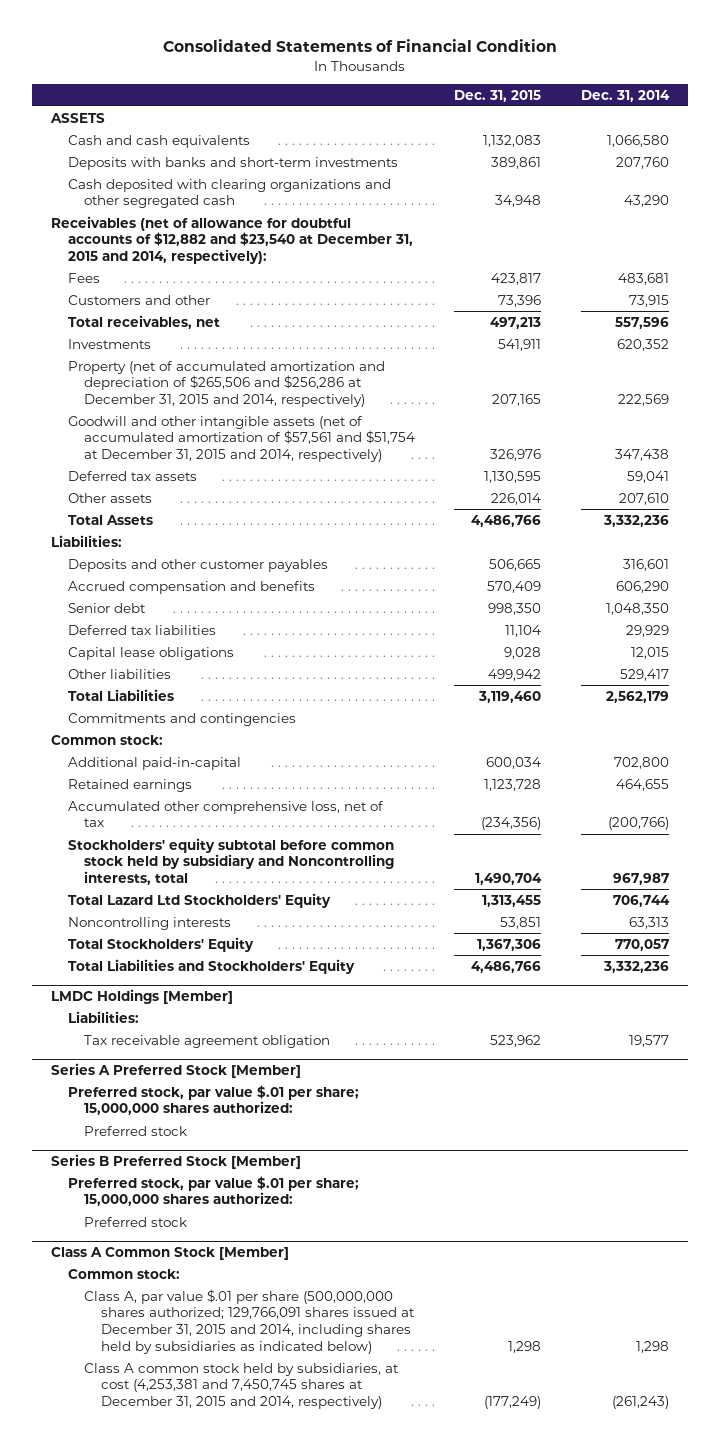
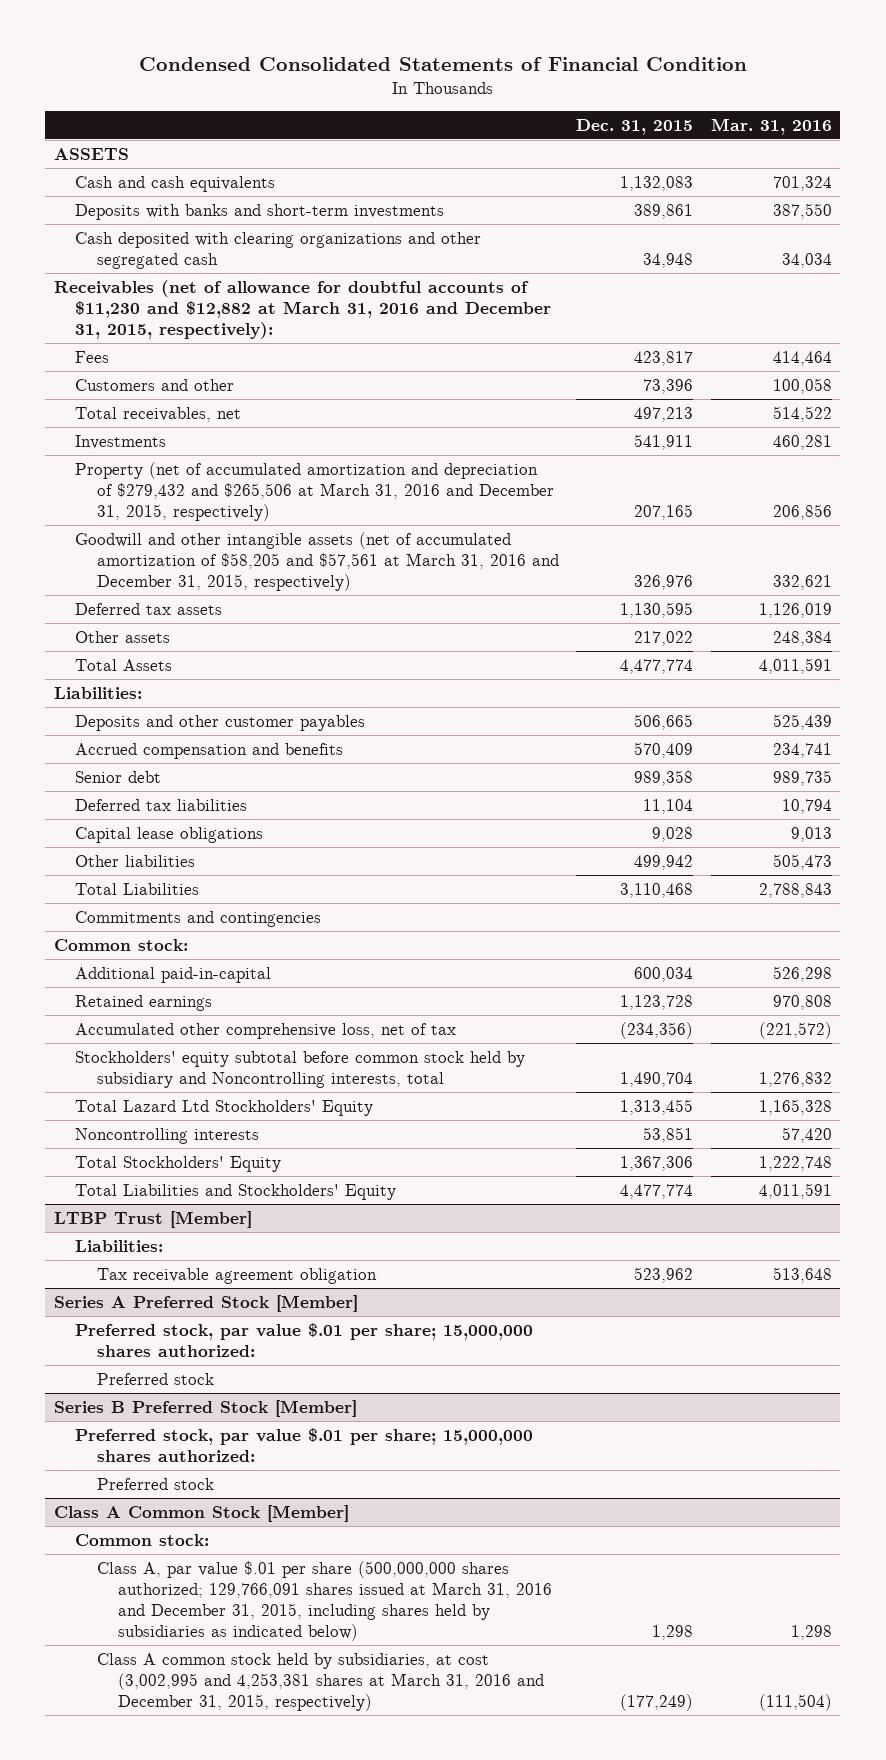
[162,39,557,53] Consolidated Statements of Financial Condition -> [138,57,747,72] Condensed Consolidated Statements of Financial Condition
[580,89,670,102] Dec. 31, 2014 -> none
none -> [710,117,832,135] Mar. 31, 2016
[51,215,413,265] Receivables (net of allowance for doubtful accounts of $12,882 and $23,540 at December 31, 2015 and 2014, respectively): -> [54,279,552,340] Receivables (net of allowance for doubtful accounts of $11,230 and $12,882 at March 31, 2016 and December 31, 2015, respectively):
[67,360,385,408] Property (net of accumulated amortization and depreciation of $265,506 and $256,286 at December 31, 2015 and 2014, respectively) -> [75,461,554,522] Property (net of accumulated amortization and depreciation of $279,432 and $265,506 at March 31, 2016 and December 31, 2015, respectively)
[67,415,416,463] Goodwill and other intangible assets (net of accumulated amortization of $57,561 and $51,754 at December 31, 2015 and 2014, respectively) -> [75,531,559,592] Goodwill and other intangible assets (net of accumulated amortization of $58,205 and $57,561 at March 31, 2016 and December 31, 2015, respectively)
[491,492,542,505] 226,014 -> [634,630,694,646] 217,022
[471,514,542,527] 4,486,766 -> [620,658,694,674] 4,477,774
[488,602,542,615] 998,350 -> [634,769,694,786] 989,358
[478,690,542,703] 3,119,460 -> [620,882,694,898] 3,110,468
[51,989,234,1005] LMDC Holdings [Member] -> none
[471,960,542,973] 4,486,766 -> [620,1183,694,1199] 4,477,774
none -> [54,1210,253,1228] LTBP Trust [Member]
[84,1288,415,1354] Class A, par value $.01 per share (500,000,000 shares authorized; 129,766,091 shares issued at December 31, 2015 and 2014, including shares held by subsidiaries as indicated below) -> [96,1560,553,1642] Class A, par value $.01 per share (500,000,000 shares authorized; 129,766,091 shares issued at March 31, 2016 and December 31, 2015, including shares held by subsidiaries as indicated below)
[84,1362,400,1410] Class A common stock held by subsidiaries, at cost (4,253,381 and 7,450,745 shares at December 31, 2015 and 2014, respectively) -> [96,1652,545,1712] Class A common stock held by subsidiaries, at cost (3,002,995 and 4,253,381 shares at March 31, 2016 and December 31, 2015, respectively)

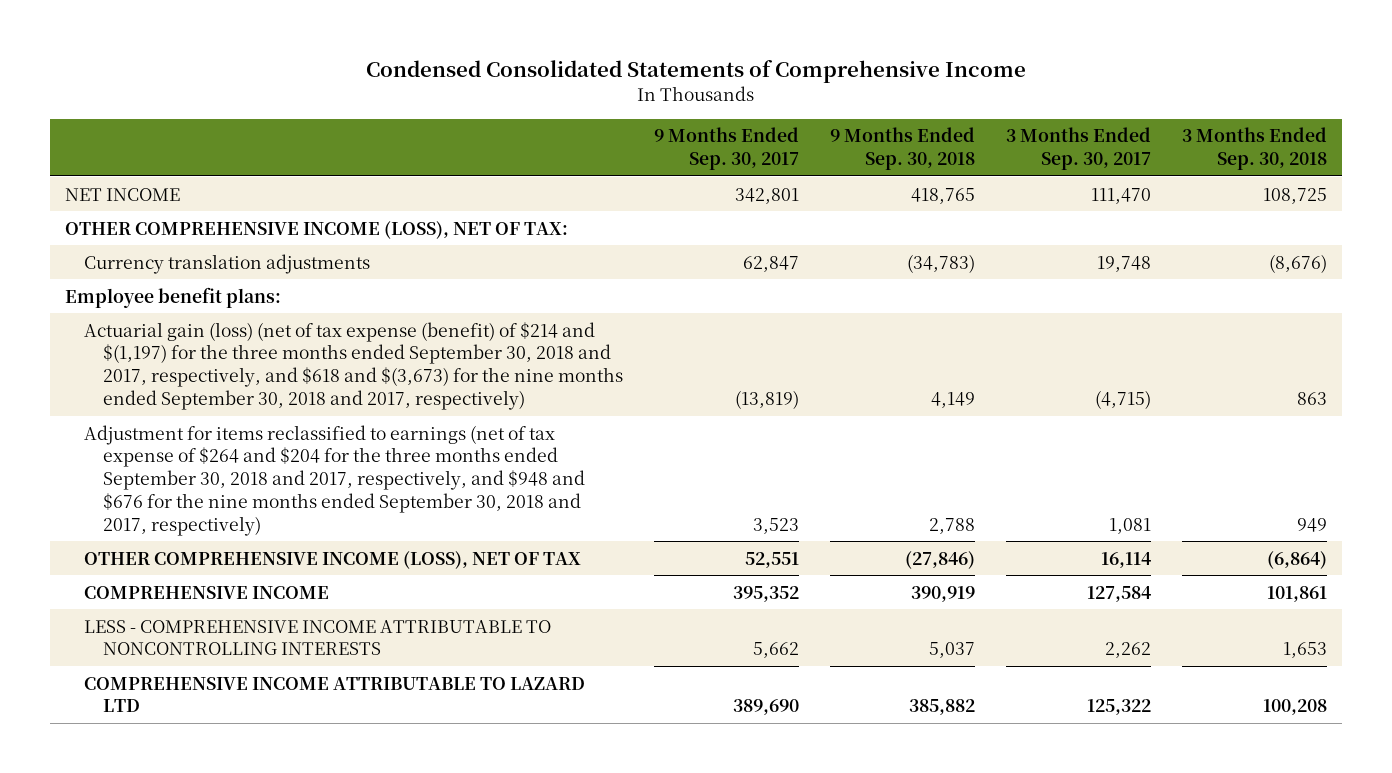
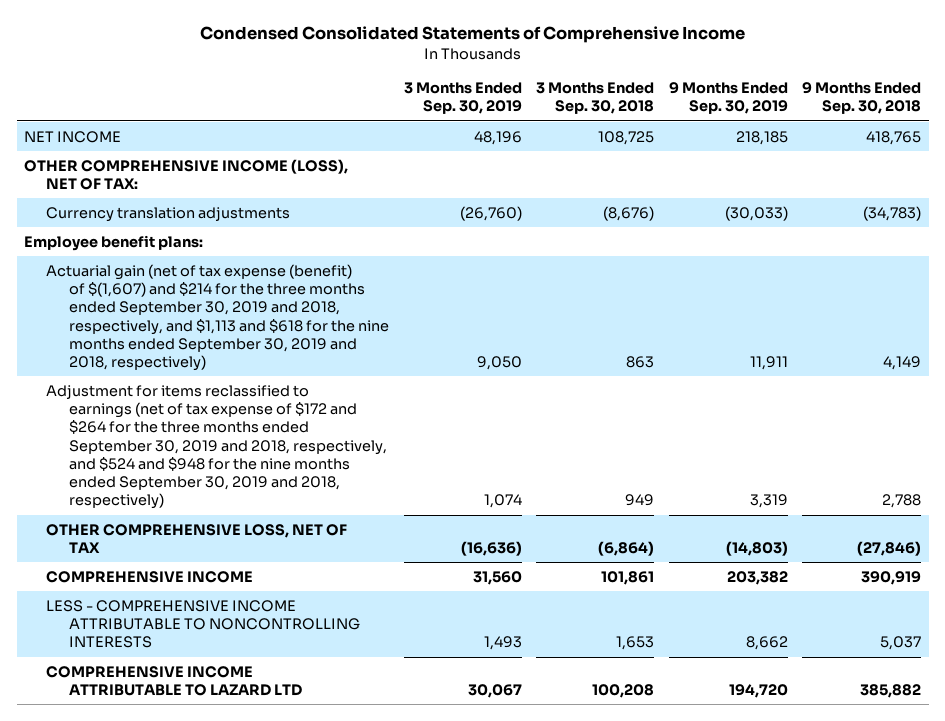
[653,127,799,170] 9 Months Ended Sep. 30, 2017 -> none
[1005,127,1151,170] 3 Months Ended Sep. 30, 2017 -> none
none -> [403,82,522,115] 3 Months Ended Sep. 30, 2019
none -> [668,82,788,115] 9 Months Ended Sep. 30, 2019
[83,321,623,410] Actuarial gain (loss) (net of tax expense (benefit) of $214 and $(1,197) for the three months ended September 30, 2018 and 2017, respectively, and $618 and $(3,673) for the nine months ended September 30, 2018 and 2017, respectively) -> [46,263,389,372] Actuarial gain (net of tax expense (benefit) of $(1,607) and $214 for the three months ended September 30, 2019 and 2018, respectively, and $1,113 and $618 for the nine months ended September 30, 2019 and 2018, respectively)
[83,424,585,536] Adjustment for items reclassified to earnings (net of tax expense of $264 and $204 for the three months ended September 30, 2018 and 2017, respectively, and $948 and $676 for the nine months ended September 30, 2018 and 2017, respectively) -> [46,384,387,510] Adjustment for items reclassified to earnings (net of tax expense of $172 and $264 for the three months ended September 30, 2019 and 2018, respectively, and $524 and $948 for the nine months ended September 30, 2019 and 2018, respectively)
[83,550,581,569] OTHER COMPREHENSIVE INCOME (LOSS), NET OF TAX -> [46,523,348,554] OTHER COMPREHENSIVE LOSS, NET OF TAX

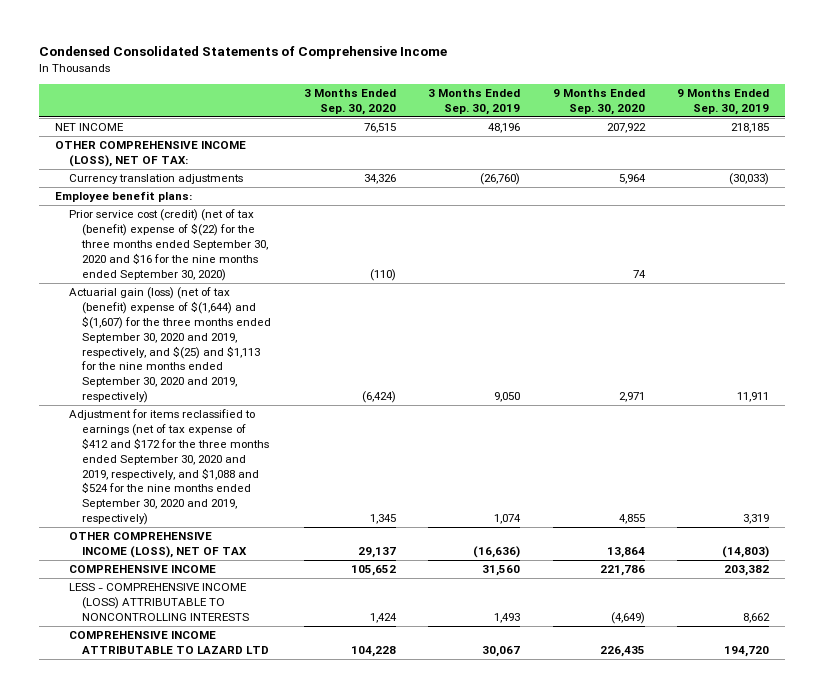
[536,82,655,115] 3 Months Ended Sep. 30, 2018 -> none
[802,82,922,115] 9 Months Ended Sep. 30, 2018 -> none
none -> [303,88,396,115] 3 Months Ended Sep. 30, 2020
none -> [552,88,645,115] 9 Months Ended Sep. 30, 2020
none -> [68,209,269,281] Prior service cost (credit) (net of tax (benefit) expense of $(22) for the three months ended September 30, 2020 and $16 for the nine months ended September 30, 2020)
[46,263,389,372] Actuarial gain (net of tax expense (benefit) of $(1,607) and $214 for the three months ended September 30, 2019 and 2018, respectively, and $1,113 and $618 for the nine months ended September 30, 2019 and 2018, respectively) -> [68,287,272,404] Actuarial gain (loss) (net of tax (benefit) expense of $(1,644) and $(1,607) for the three months ended September 30, 2020 and 2019, respectively, and $(25) and $1,113 for the nine months ended September 30, 2020 and 2019, respectively)
[46,384,387,510] Adjustment for items reclassified to earnings (net of tax expense of $172 and $264 for the three months ended September 30, 2019 and 2018, respectively, and $524 and $948 for the nine months ended September 30, 2019 and 2018, respectively) -> [68,409,270,526] Adjustment for items reclassified to earnings (net of tax expense of $412 and $172 for the three months ended September 30, 2020 and 2019, respectively, and $1,088 and $524 for the nine months ended September 30, 2020 and 2019, respectively)
[46,523,348,554] OTHER COMPREHENSIVE LOSS, NET OF TAX -> [68,532,248,559] OTHER COMPREHENSIVE INCOME (LOSS), NET OF TAX
[46,599,360,649] LESS - COMPREHENSIVE INCOME ATTRIBUTABLE TO NONCONTROLLING INTERESTS -> [68,583,250,621] LESS - COMPREHENSIVE INCOME (LOSS) ATTRIBUTABLE TO NONCONTROLLING INTERESTS

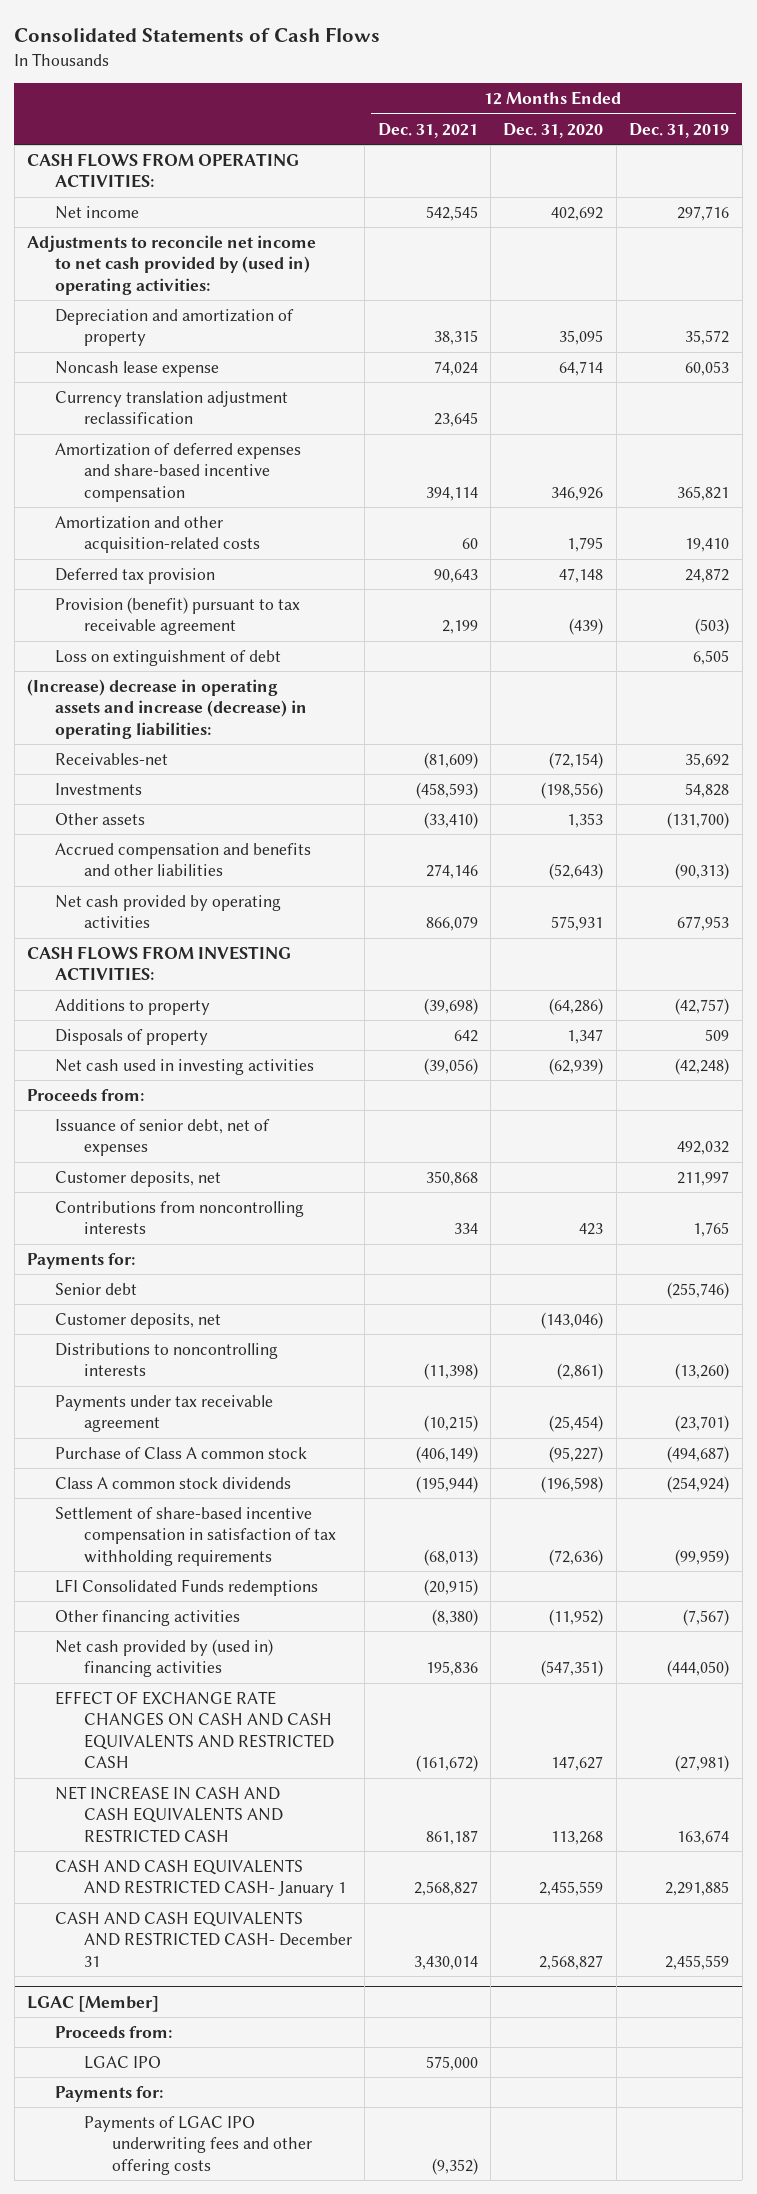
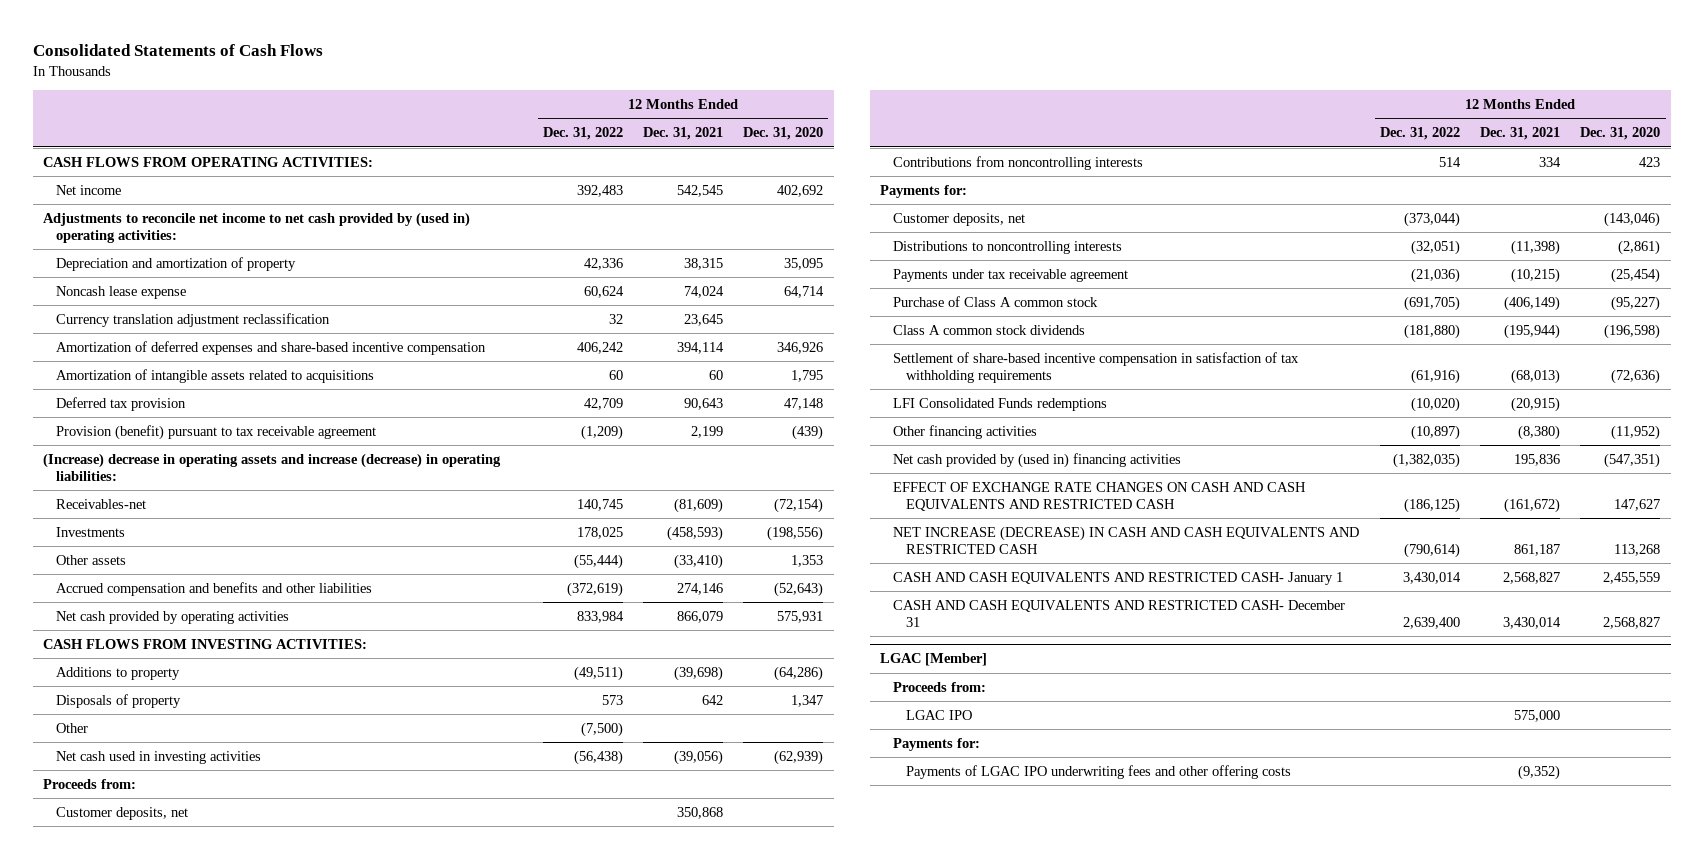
[629,122,730,138] Dec. 31, 2019 -> none
none -> [542,127,623,141] Dec. 31, 2022
[55,515,260,554] Amortization and other acquisition-related costs -> [56,368,375,383] Amortization of intangible assets related to acquisitions
[55,649,282,666] Loss on extinguishment of debt -> none
none -> [56,722,89,733] Other
[55,1118,271,1157] Issuance of senior debt, net of expenses -> none
[55,1282,138,1295] Senior debt -> none
[55,1785,283,1843] NET INCREASE IN CASH AND CASH EQUIVALENTS AND RESTRICTED CASH -> [893,525,1360,554] NET INCREASE (DECREASE) IN CASH AND CASH EQUIVALENTS AND RESTRICTED CASH

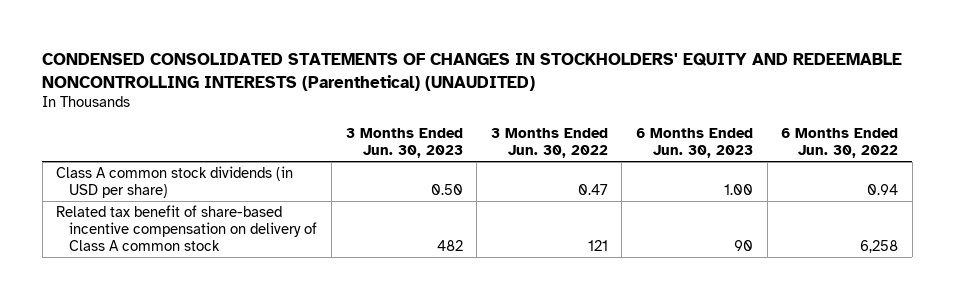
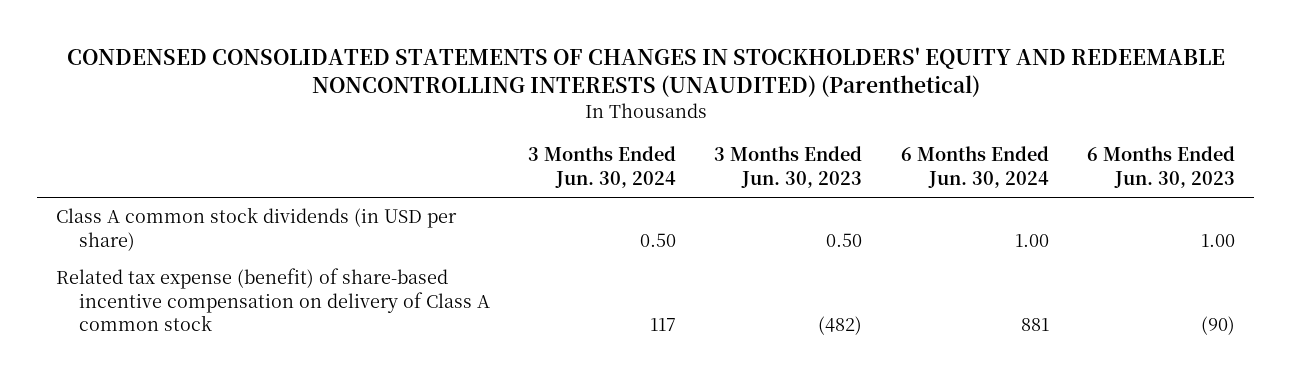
[42,52,903,91] CONDENSED CONSOLIDATED STATEMENTS OF CHANGES IN STOCKHOLDERS' EQUITY AND REDEEMABLE NONCONTROLLING INTERESTS (Parenthetical) (UNAUDITED) -> [66,47,1225,98] CONDENSED CONSOLIDATED STATEMENTS OF CHANGES IN STOCKHOLDERS' EQUITY AND REDEEMABLE NONCONTROLLING INTERESTS (UNAUDITED) (Parenthetical)
[490,128,608,159] 3 Months Ended Jun. 30, 2022 -> none
[781,128,899,159] 6 Months Ended Jun. 30, 2022 -> none
none -> [528,146,677,188] 3 Months Ended Jun. 30, 2024
none -> [900,146,1049,188] 6 Months Ended Jun. 30, 2024
[56,205,318,251] Related tax benefit of share-based incentive compensation on delivery of Class A common stock -> [56,268,490,332] Related tax expense (benefit) of share-based incentive compensation on delivery of Class A common stock
[436,239,463,251] 482 -> [818,316,863,336] (482)
[734,239,754,251] 90 -> [1201,316,1236,336] (90)

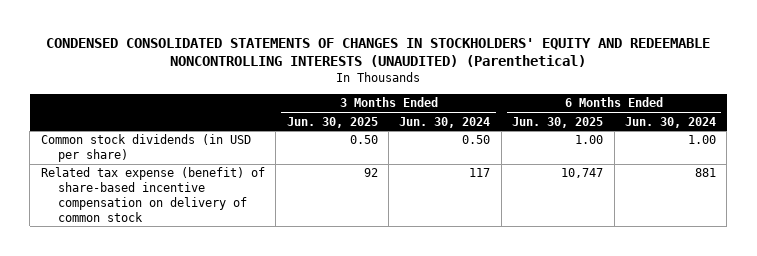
[714,146,863,188] 3 Months Ended Jun. 30, 2023 -> none
[1087,146,1236,188] 6 Months Ended Jun. 30, 2023 -> none
none -> [286,116,378,128] Jun. 30, 2025
none -> [512,116,604,128] Jun. 30, 2025
[56,207,458,251] Class A common stock dividends (in USD per share) -> [40,134,251,163] Common stock dividends (in USD per share)
[56,268,490,332] Related tax expense (benefit) of share-based incentive compensation on delivery of Class A common stock -> [40,167,265,222] Related tax expense (benefit) of share-based incentive compensation on delivery of common stock

